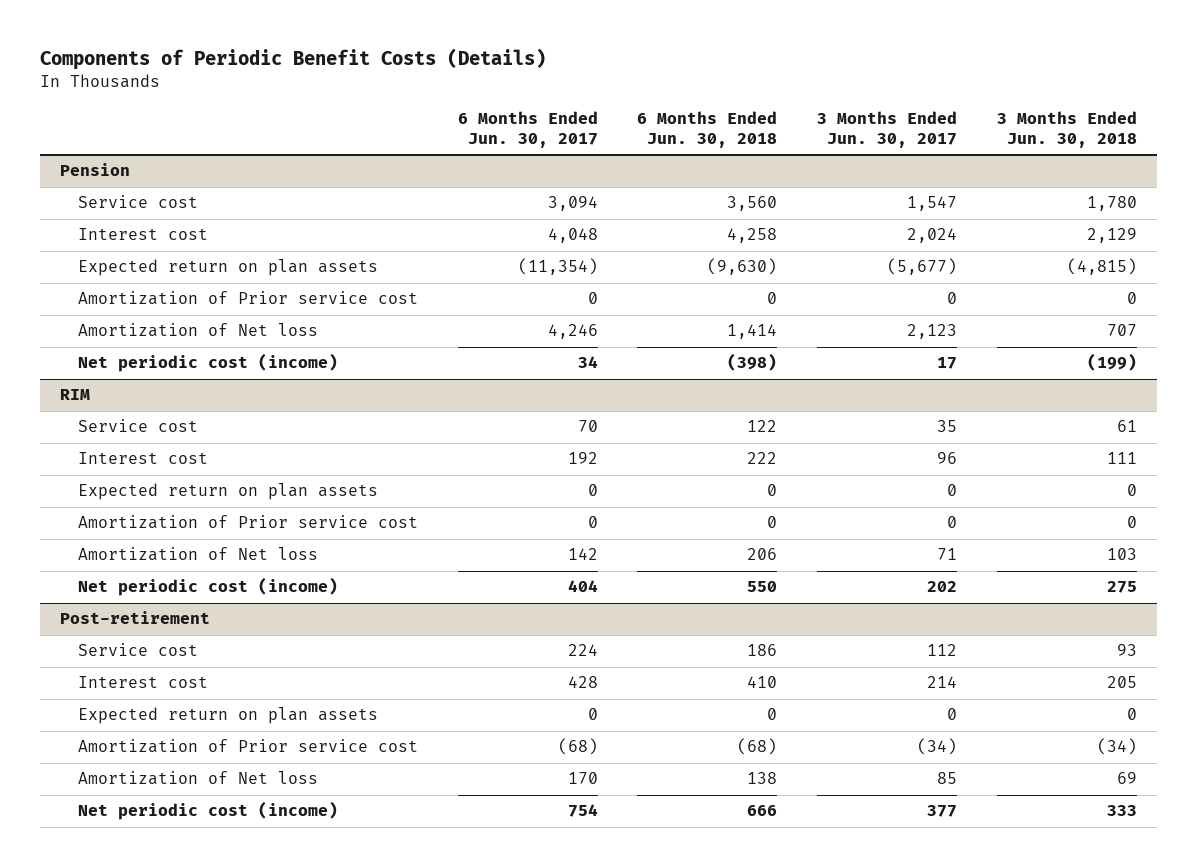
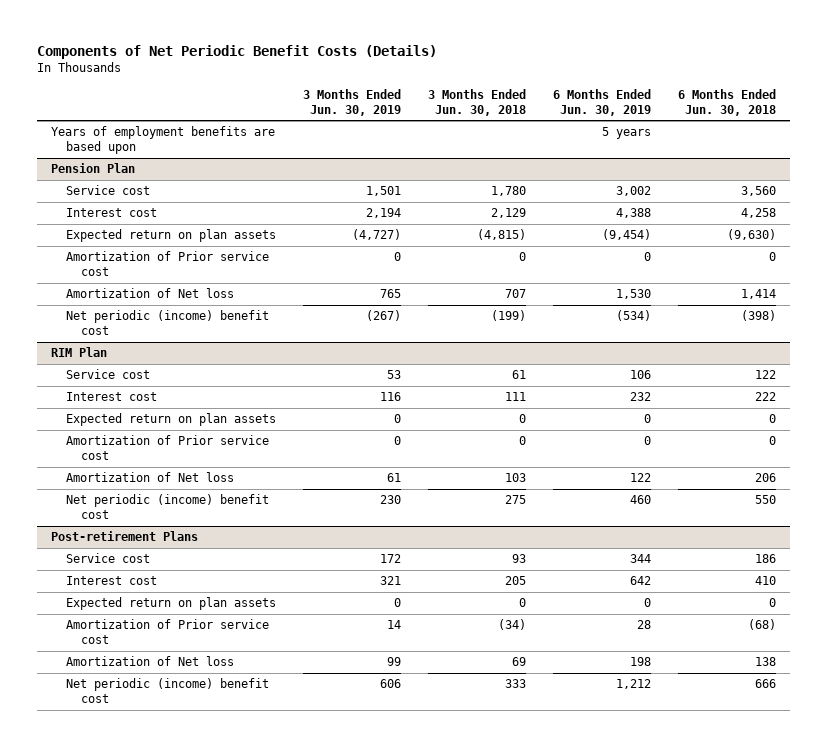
[39,47,546,70] Components of Periodic Benefit Costs (Details) -> [36,44,437,59] Components of Net Periodic Benefit Costs (Details)
[457,111,598,149] 6 Months Ended Jun. 30, 2017 -> none
[817,111,958,149] 3 Months Ended Jun. 30, 2017 -> none
none -> [302,88,401,117] 3 Months Ended Jun. 30, 2019
none -> [553,88,652,117] 6 Months Ended Jun. 30, 2019
none -> [50,126,275,155] Years of employment benefits are based upon
[59,163,130,177] Pension -> [50,163,135,174] Pension Plan
[77,353,338,373] Net periodic cost (income) -> [65,310,269,336] Net periodic (income) benefit cost
[59,389,90,401] RIM -> [50,347,107,358] RIM Plan
[77,577,338,597] Net periodic cost (income) -> [65,494,269,520] Net periodic (income) benefit cost
[59,611,210,625] Post-retirement -> [50,531,198,542] Post-retirement Plans
[77,801,338,821] Net periodic cost (income) -> [65,678,269,704] Net periodic (income) benefit cost

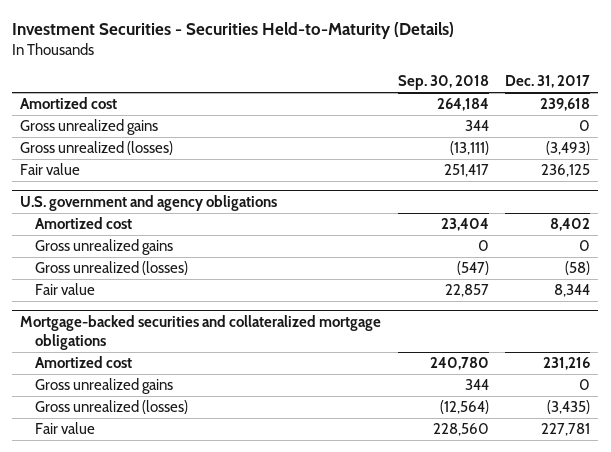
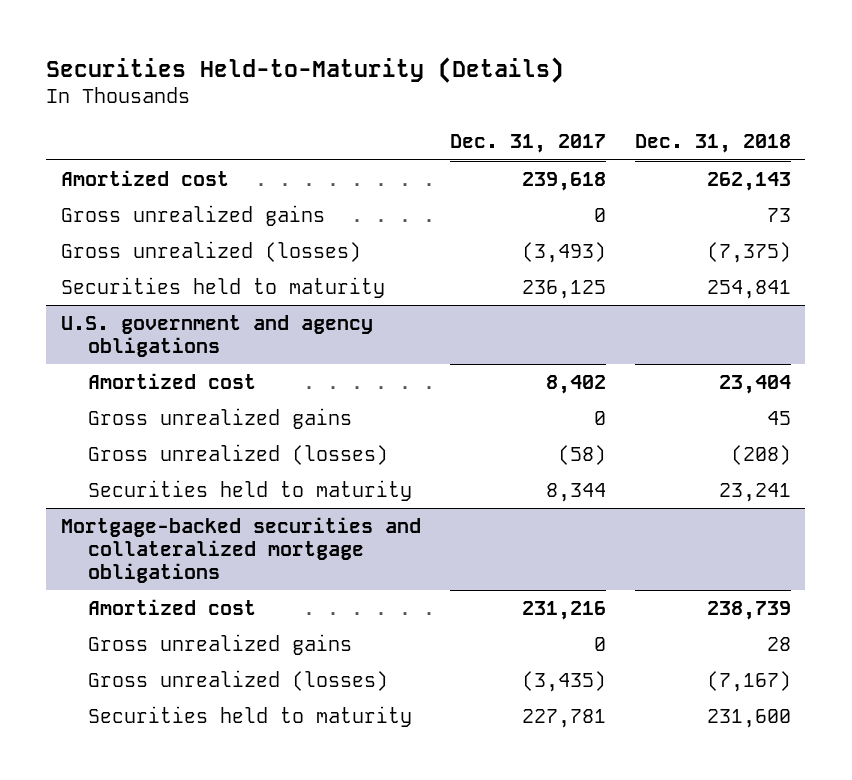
[12,22,455,40] Investment Securities - Securities Held-to-Maturity (Details) -> [46,56,565,83] Securities Held-to-Maturity (Details)
[397,75,489,91] Sep. 30, 2018 -> none
none -> [634,134,791,154] Dec. 31, 2018
[20,163,81,176] Fair value -> [60,277,385,299] Securities held to maturity
[34,283,95,296] Fair value -> [87,480,412,502] Securities held to maturity
[34,422,95,435] Fair value -> [87,706,412,728] Securities held to maturity

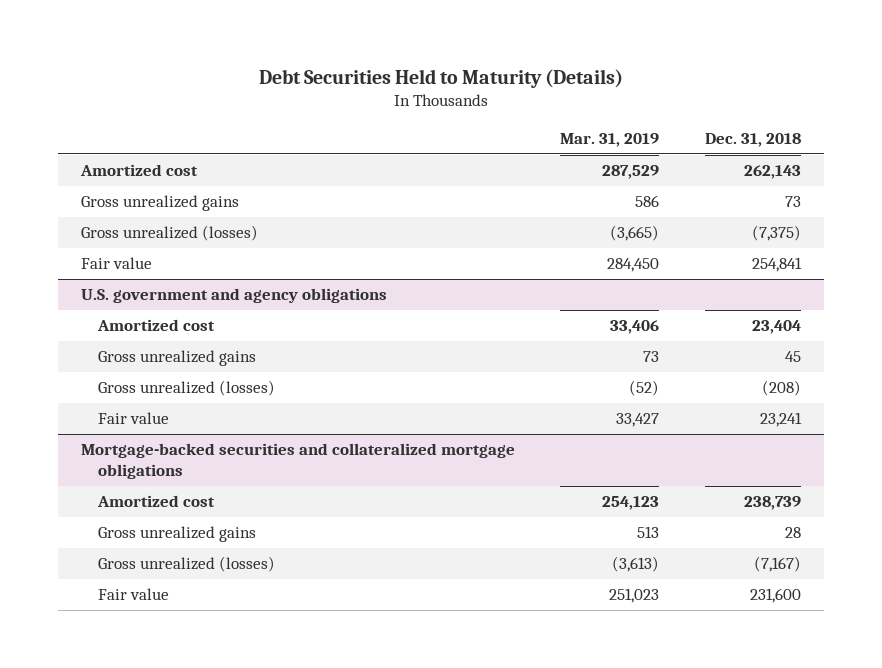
[46,56,565,83] Securities Held-to-Maturity (Details) -> [258,68,623,88] Debt Securities Held to Maturity (Details)
[449,134,606,154] Dec. 31, 2017 -> none
none -> [560,132,660,147] Mar. 31, 2019
[60,277,385,299] Securities held to maturity -> [80,256,152,269] Fair value
[87,480,412,502] Securities held to maturity -> [97,411,169,424] Fair value
[87,706,412,728] Securities held to maturity -> [97,587,169,600] Fair value

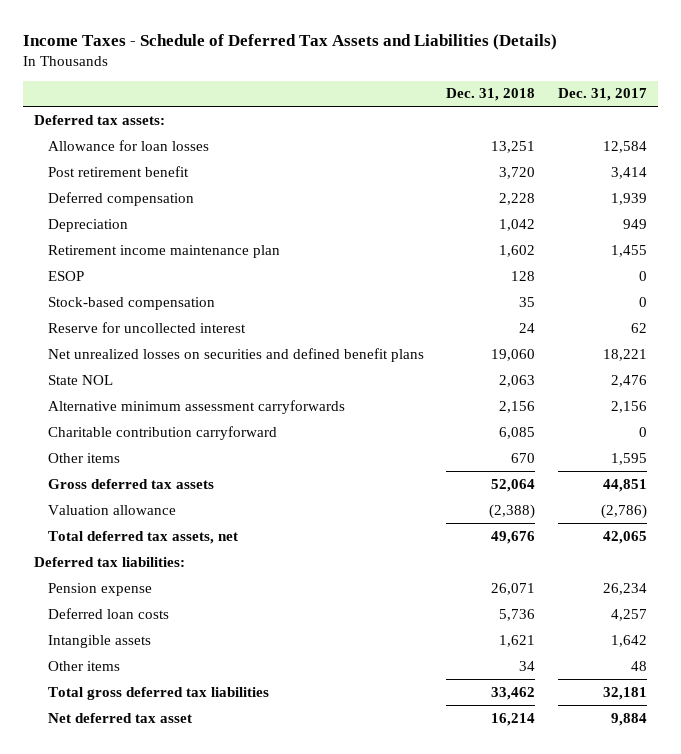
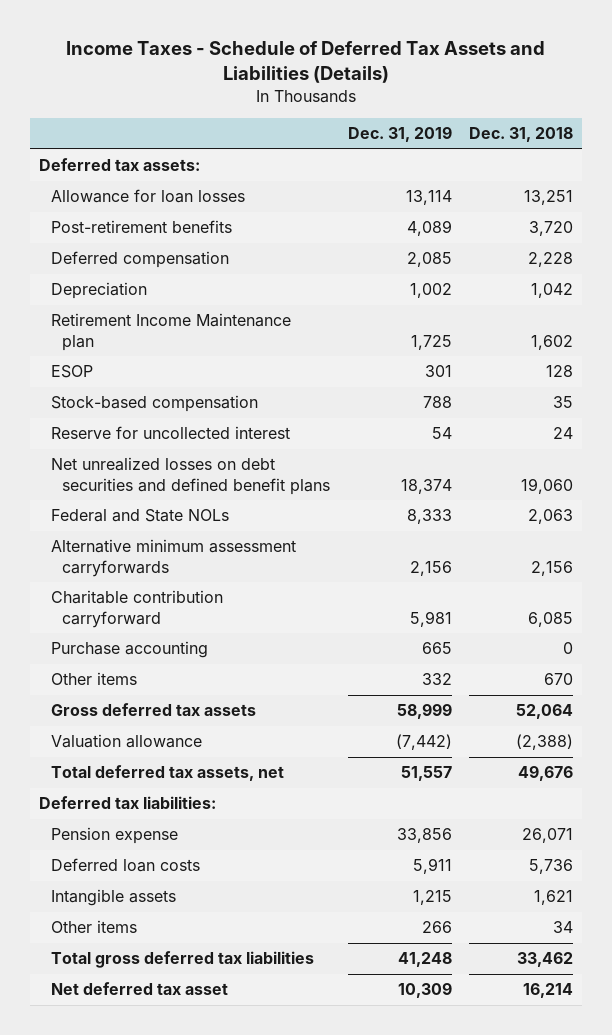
[558,88,648,102] Dec. 31, 2017 -> none
none -> [347,126,452,143] Dec. 31, 2019
[47,165,189,177] Post retirement benefit -> [50,220,232,234] Post-retirement benefits
[47,244,280,258] Retirement income maintenance plan -> [50,313,291,351] Retirement Income Maintenance plan
[47,347,424,362] Net unrealized losses on securities and defined benefit plans -> [50,457,331,495] Net unrealized losses on debt securities and defined benefit plans
[47,374,113,385] State NOL -> [50,509,229,523] Federal and State NOLs
none -> [50,641,208,659] Purchase accounting

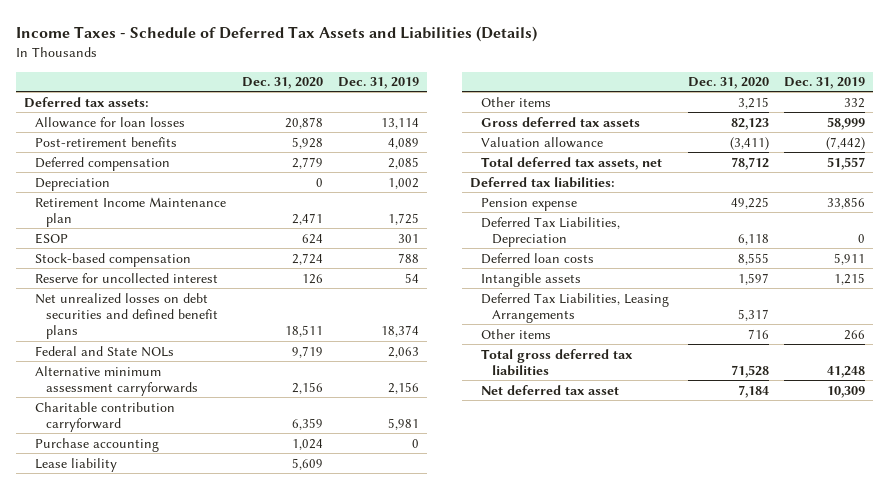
[469,127,574,143] Dec. 31, 2018 -> none
none -> [241,77,323,90] Dec. 31, 2020
[406,509,452,525] 8,333 -> [388,346,420,358] 2,063
[421,642,452,655] 665 -> [412,438,420,448] 0
none -> [35,457,118,472] Lease liability
none -> [481,216,621,247] Deferred Tax Liabilities, Depreciation
none -> [481,292,670,323] Deferred Tax Liabilities, Leasing Arrangements

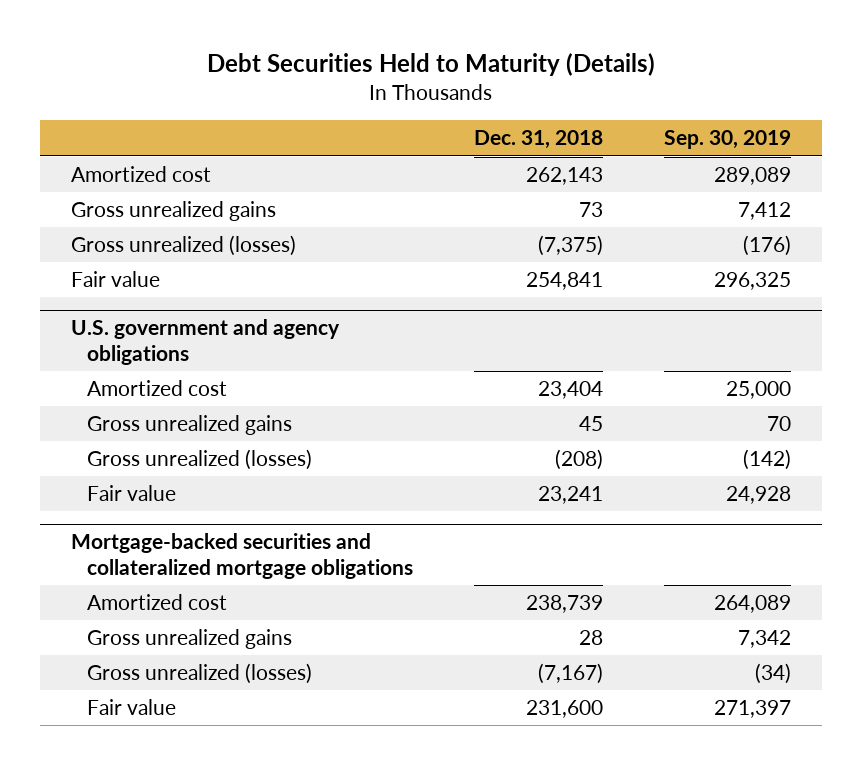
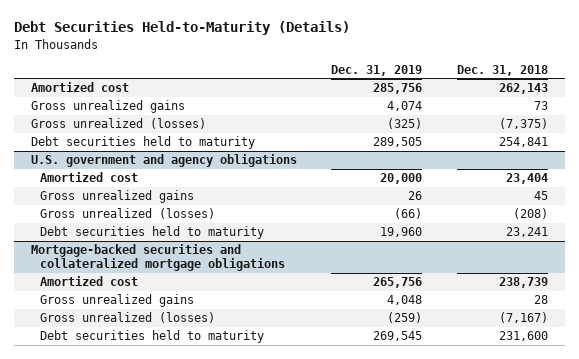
[206,53,655,77] Debt Securities Held to Maturity (Details) -> [13,21,350,36] Debt Securities Held-to-Maturity (Details)
[664,130,792,150] Sep. 30, 2019 -> none
none -> [331,64,423,76] Dec. 31, 2019
[70,270,160,287] Fair value -> [30,136,255,150] Debt securities held to maturity
[86,484,176,501] Fair value -> [39,226,264,240] Debt securities held to maturity
[86,698,176,715] Fair value -> [39,330,264,344] Debt securities held to maturity

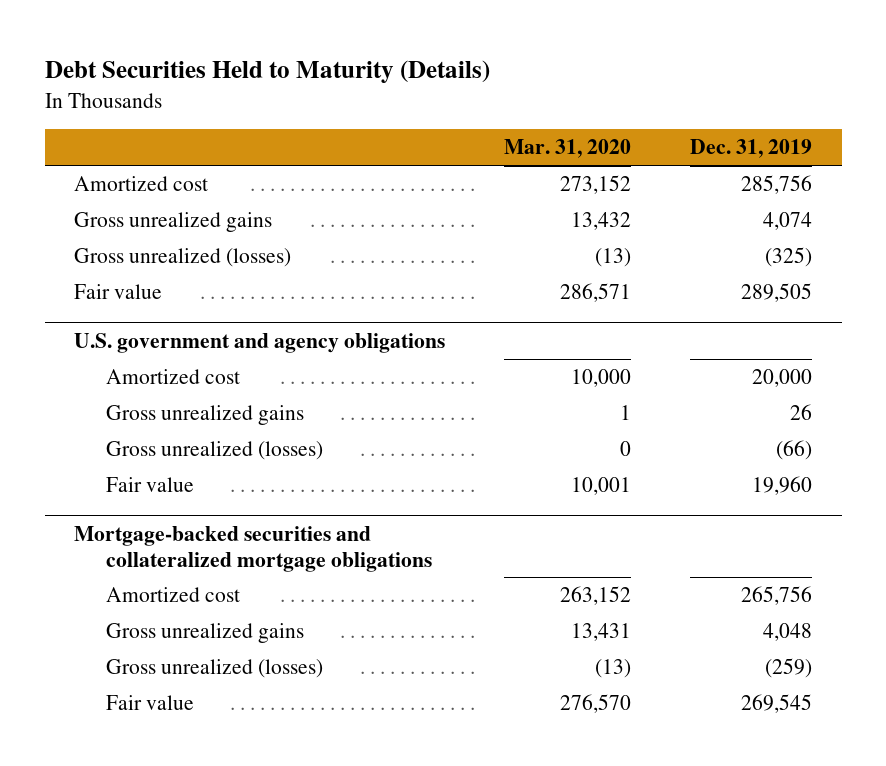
[13,21,350,36] Debt Securities Held-to-Maturity (Details) -> [44,60,490,84] Debt Securities Held to Maturity (Details)
[456,64,548,76] Dec. 31, 2018 -> none
none -> [504,139,632,159] Mar. 31, 2020
[30,136,255,150] Debt securities held to maturity -> [74,284,163,300] Fair value
[39,226,264,240] Debt securities held to maturity -> [105,477,194,493] Fair value
[39,330,264,344] Debt securities held to maturity -> [105,695,194,711] Fair value

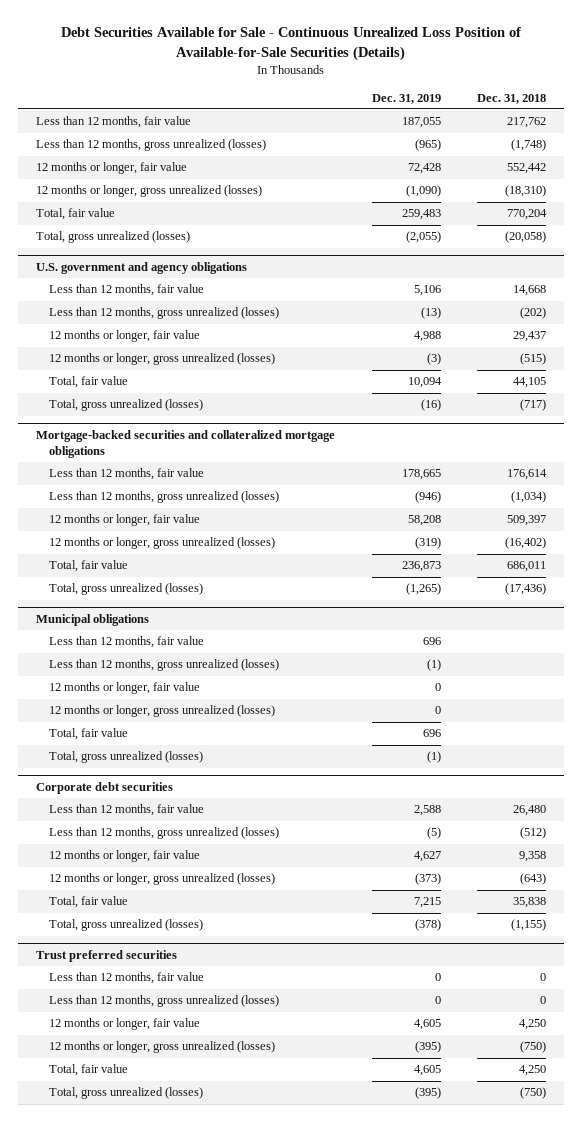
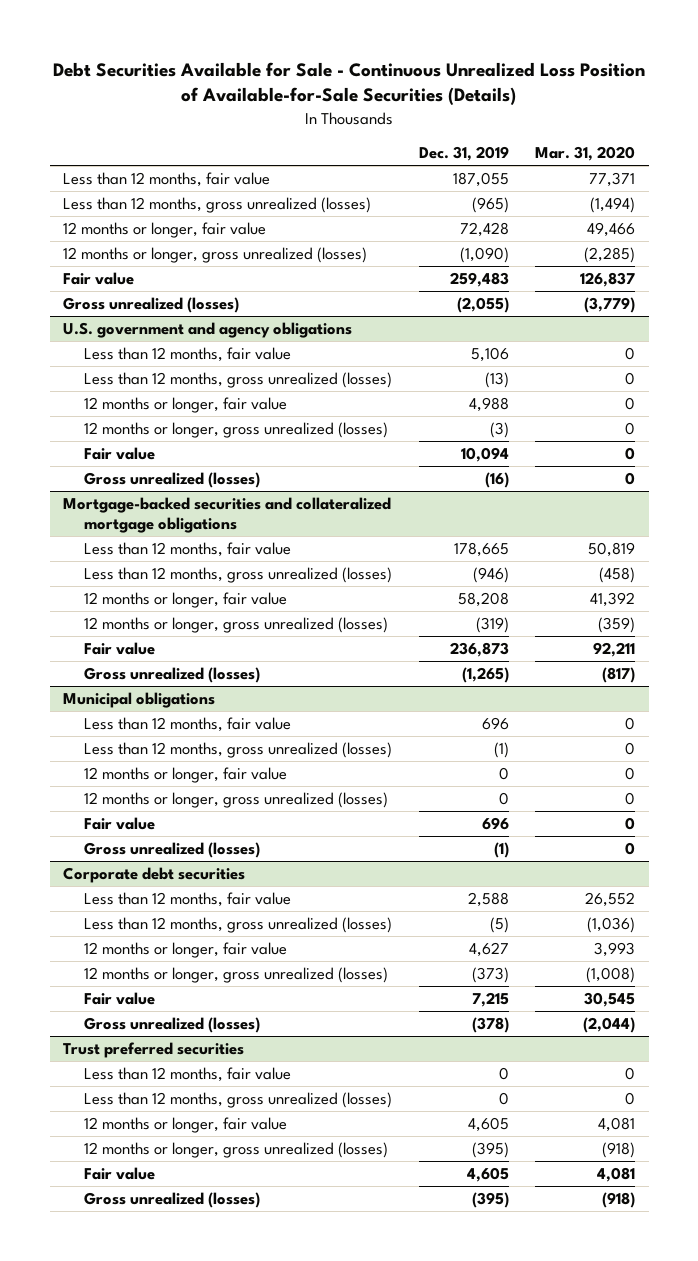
[477,93,547,104] Dec. 31, 2018 -> none
none -> [535,146,636,162] Mar. 31, 2020
[35,208,115,221] Total, fair value -> [63,272,135,286] Fair value
[35,231,190,244] Total, gross unrealized (losses) -> [63,297,240,314] Gross unrealized (losses)
[48,376,128,389] Total, fair value -> [84,447,156,461] Fair value
[48,399,203,412] Total, gross unrealized (losses) -> [84,472,261,489] Gross unrealized (losses)
[48,560,128,573] Total, fair value -> [84,642,156,656] Fair value
[48,583,203,596] Total, gross unrealized (losses) -> [84,667,261,684] Gross unrealized (losses)
[48,728,128,741] Total, fair value -> [84,817,156,831] Fair value
[48,751,203,764] Total, gross unrealized (losses) -> [84,842,261,859] Gross unrealized (losses)
[48,896,128,909] Total, fair value -> [84,992,156,1006] Fair value
[48,919,203,932] Total, gross unrealized (losses) -> [84,1017,261,1034] Gross unrealized (losses)
[48,1064,128,1077] Total, fair value -> [84,1167,156,1181] Fair value
[48,1087,203,1100] Total, gross unrealized (losses) -> [84,1192,261,1209] Gross unrealized (losses)

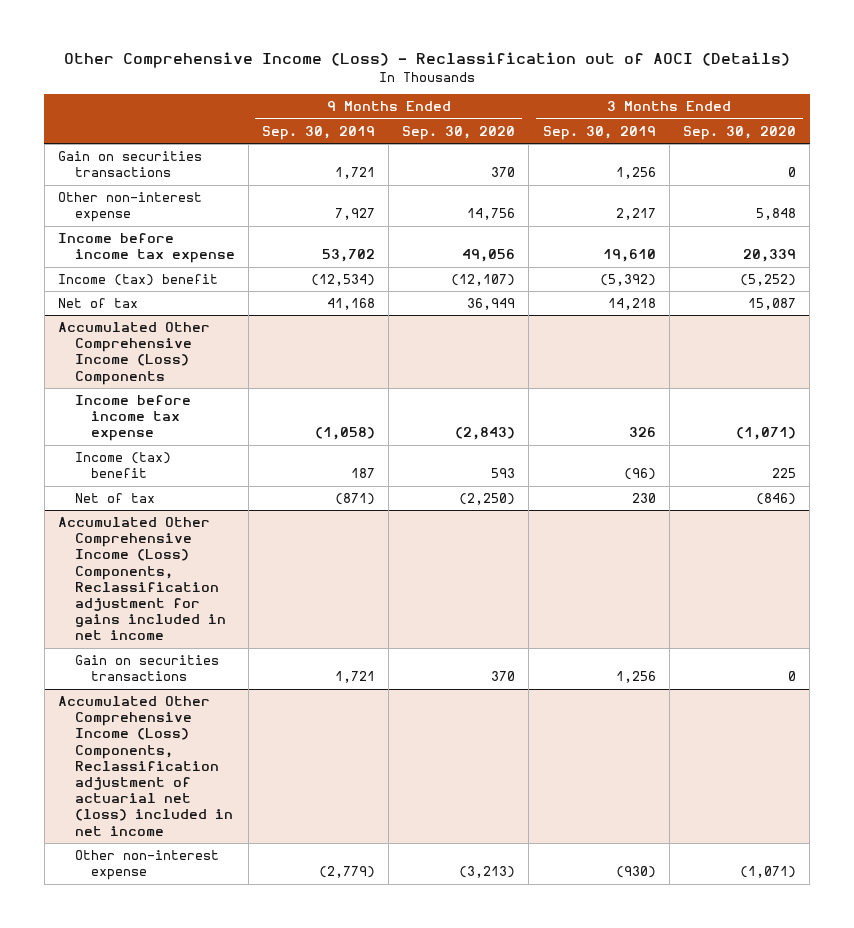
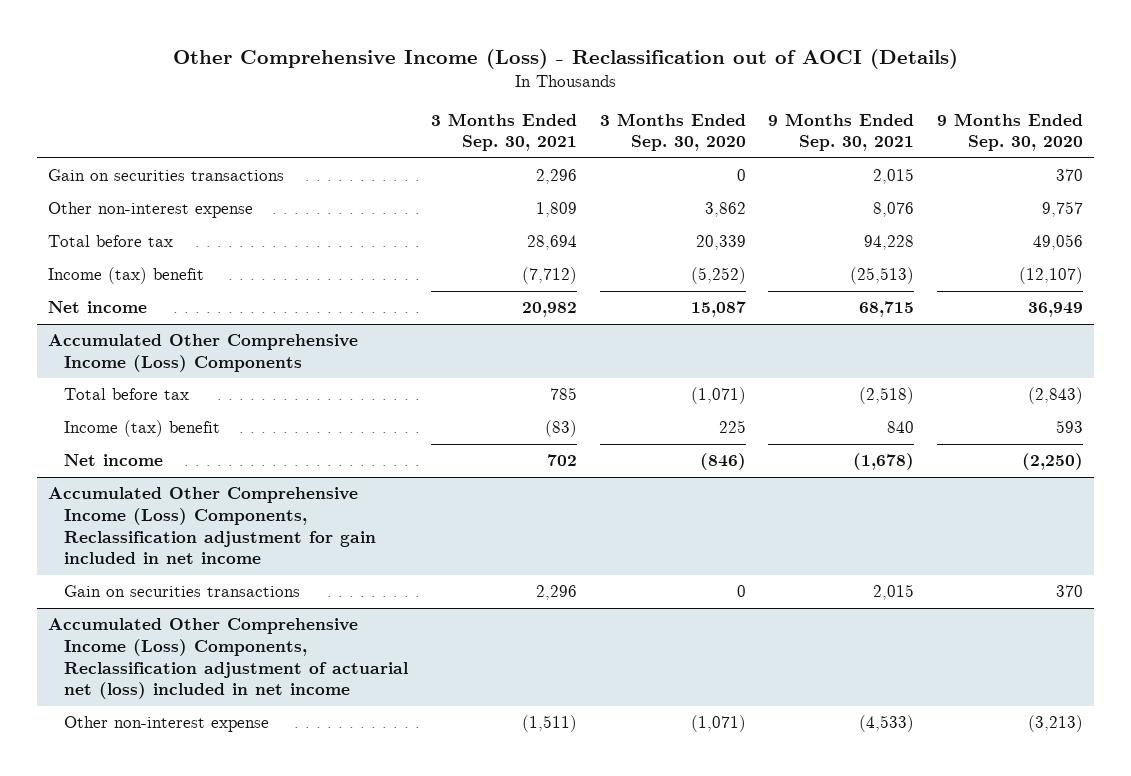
[261,125,375,140] Sep. 30, 2019 -> none
[542,125,656,140] Sep. 30, 2019 -> none
none -> [430,112,577,152] 3 Months Ended Sep. 30, 2021
none -> [768,112,915,152] 9 Months Ended Sep. 30, 2021
[467,208,516,221] 14,756 -> [1041,201,1083,218] 9,757
[755,208,796,221] 5,848 -> [704,202,746,218] 3,862
[58,233,235,264] Income before income tax expense -> [48,235,174,248] Total before tax
[58,298,139,309] Net of tax -> [48,301,148,314] Net income
[74,395,191,442] Income before income tax expense -> [64,388,190,401] Total before tax
[74,493,155,504] Net of tax -> [64,454,164,467] Net income
[58,517,226,641] Accumulated Other Comprehensive Income (Loss) Components, Reclassification adjustment for gains included in net income -> [48,487,377,565] Accumulated Other Comprehensive Income (Loss) Components, Reclassification adjustment for gain included in net income

